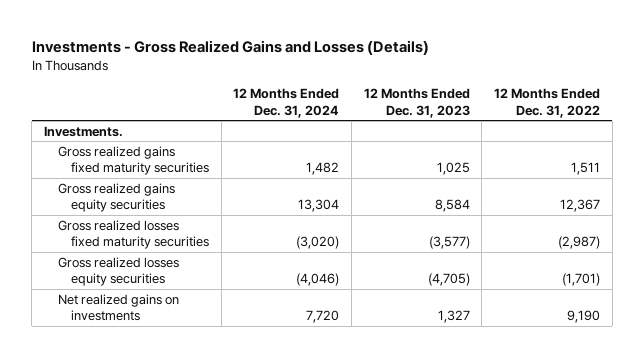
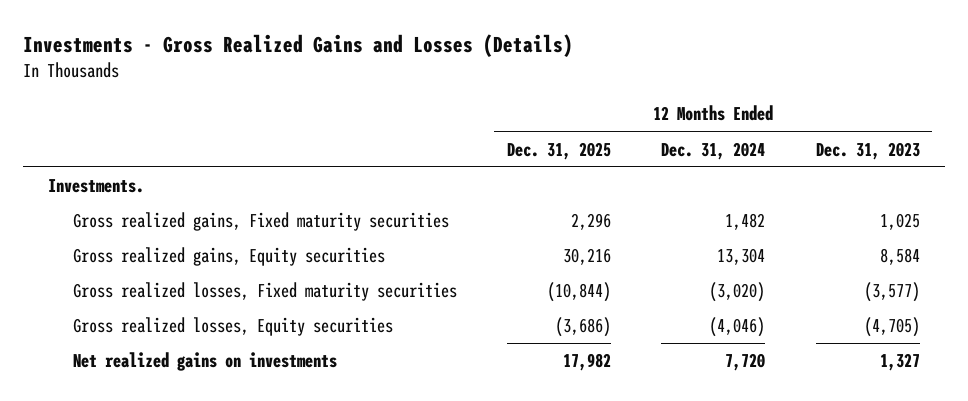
[493,87,600,118] 12 Months Ended Dec. 31, 2022 -> none
none -> [507,141,612,160] Dec. 31, 2025
[57,145,210,176] Gross realized gains fixed maturity securities -> [72,212,449,232] Gross realized gains, Fixed maturity securities
[57,182,175,213] Gross realized gains equity securities -> [72,247,385,267] Gross realized gains, Equity securities
[57,219,210,250] Gross realized losses fixed maturity securities -> [72,282,457,302] Gross realized losses, Fixed maturity securities
[57,256,179,287] Gross realized losses equity securities -> [72,317,393,337] Gross realized losses, Equity securities

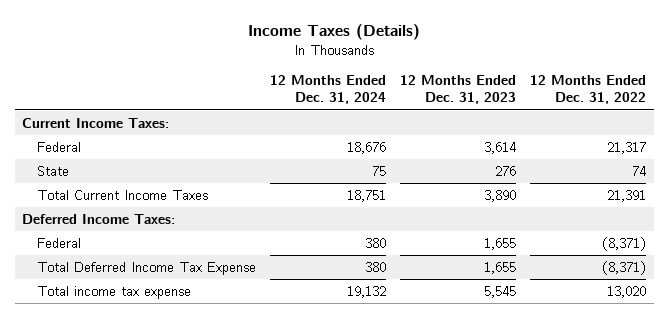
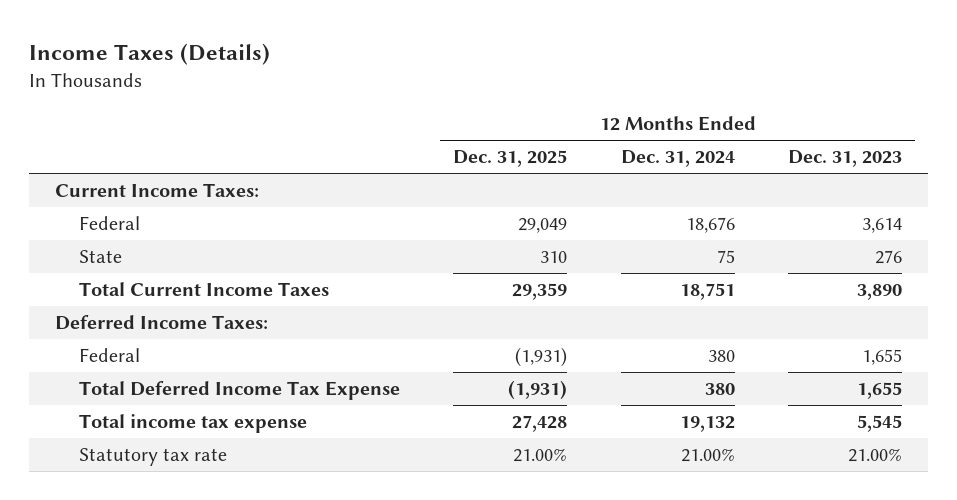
[530,75,647,105] 12 Months Ended Dec. 31, 2022 -> none
none -> [453,150,568,168] Dec. 31, 2025
none -> [79,448,228,467] Statutory tax rate

